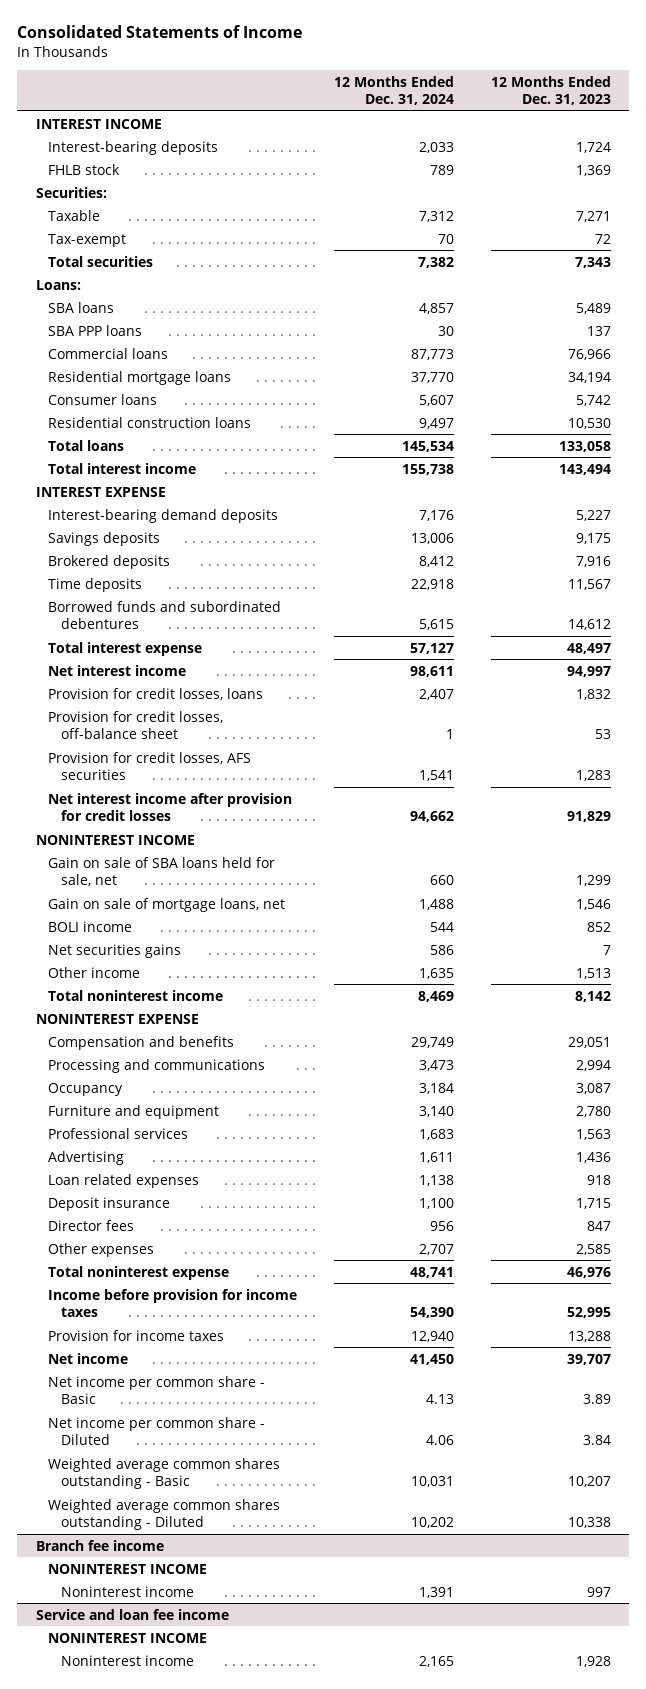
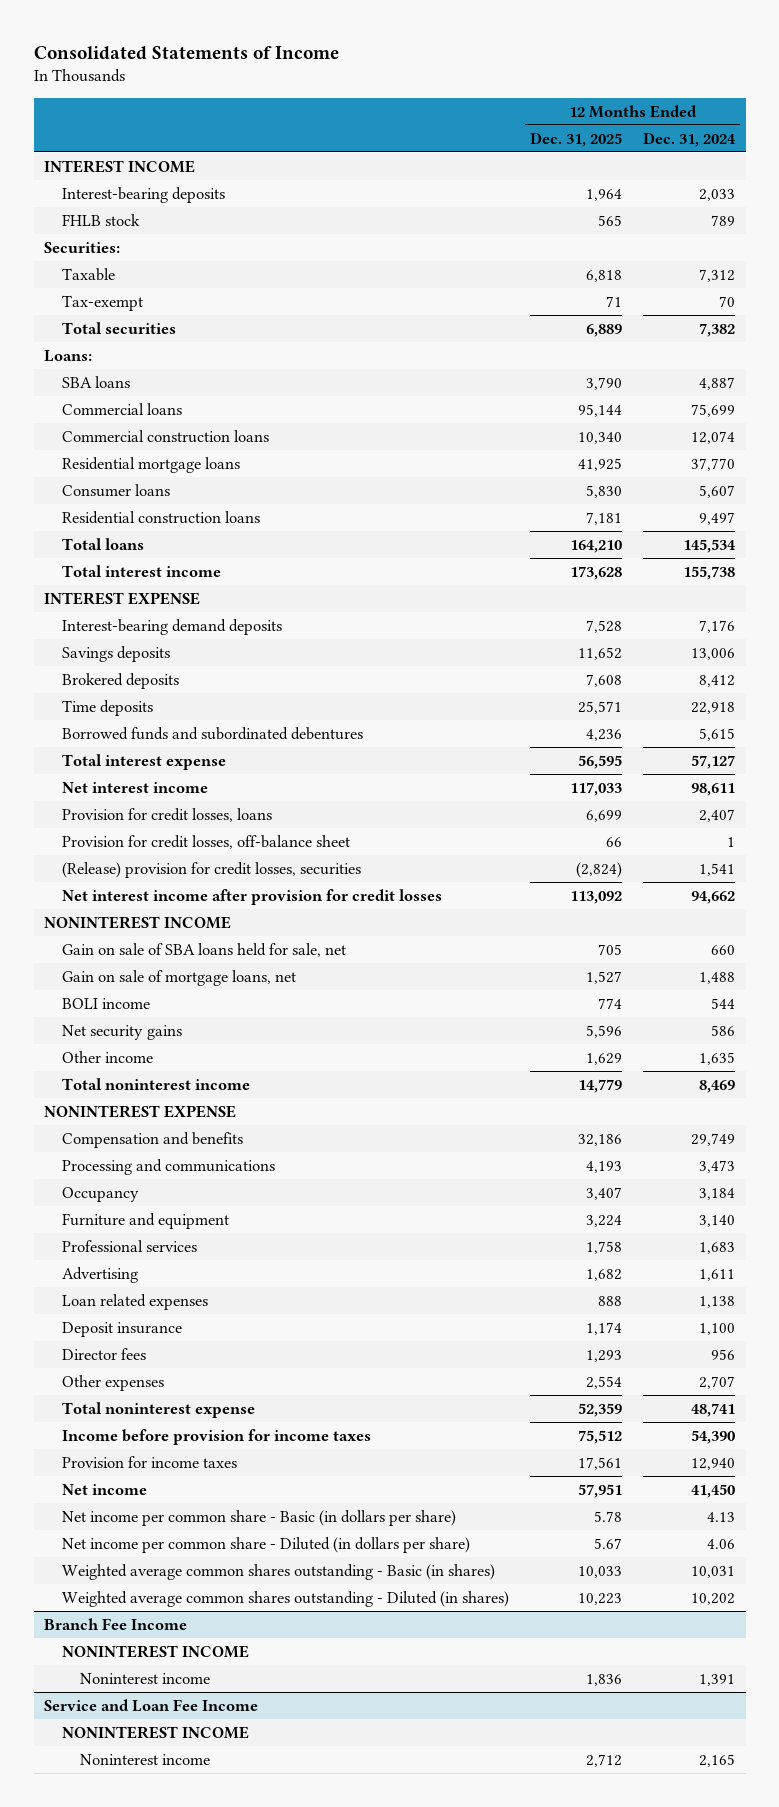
[490,75,611,105] 12 Months Ended Dec. 31, 2023 -> none
none -> [529,131,622,147] Dec. 31, 2025
[48,324,143,336] SBA PPP loans -> none
[419,302,455,314] 4,857 -> [699,376,736,390] 4,887
[411,348,455,360] 87,773 -> [691,403,736,417] 75,699
none -> [61,429,269,443] Commercial construction loans
[48,751,252,780] Provision for credit losses, AFS securities -> [61,861,361,878] (Release) provision for credit losses, securities
[48,943,182,958] Net securities gains -> [61,1024,182,1040] Net security gains
[48,1375,266,1404] Net income per common share - Basic -> [61,1509,456,1526] Net income per common share - Basic (in dollars per share)
[48,1416,266,1445] Net income per common share - Diluted -> [61,1536,470,1553] Net income per common share - Diluted (in dollars per share)
[48,1457,281,1489] Weighted average common shares outstanding - Basic -> [61,1563,495,1580] Weighted average common shares outstanding - Basic (in shares)
[48,1498,281,1530] Weighted average common shares outstanding - Diluted -> [61,1590,509,1607] Weighted average common shares outstanding - Diluted (in shares)
[35,1539,164,1551] Branch fee income -> [44,1617,188,1630] Branch Fee Income
[35,1608,229,1620] Service and loan fee income -> [44,1698,259,1712] Service and Loan Fee Income

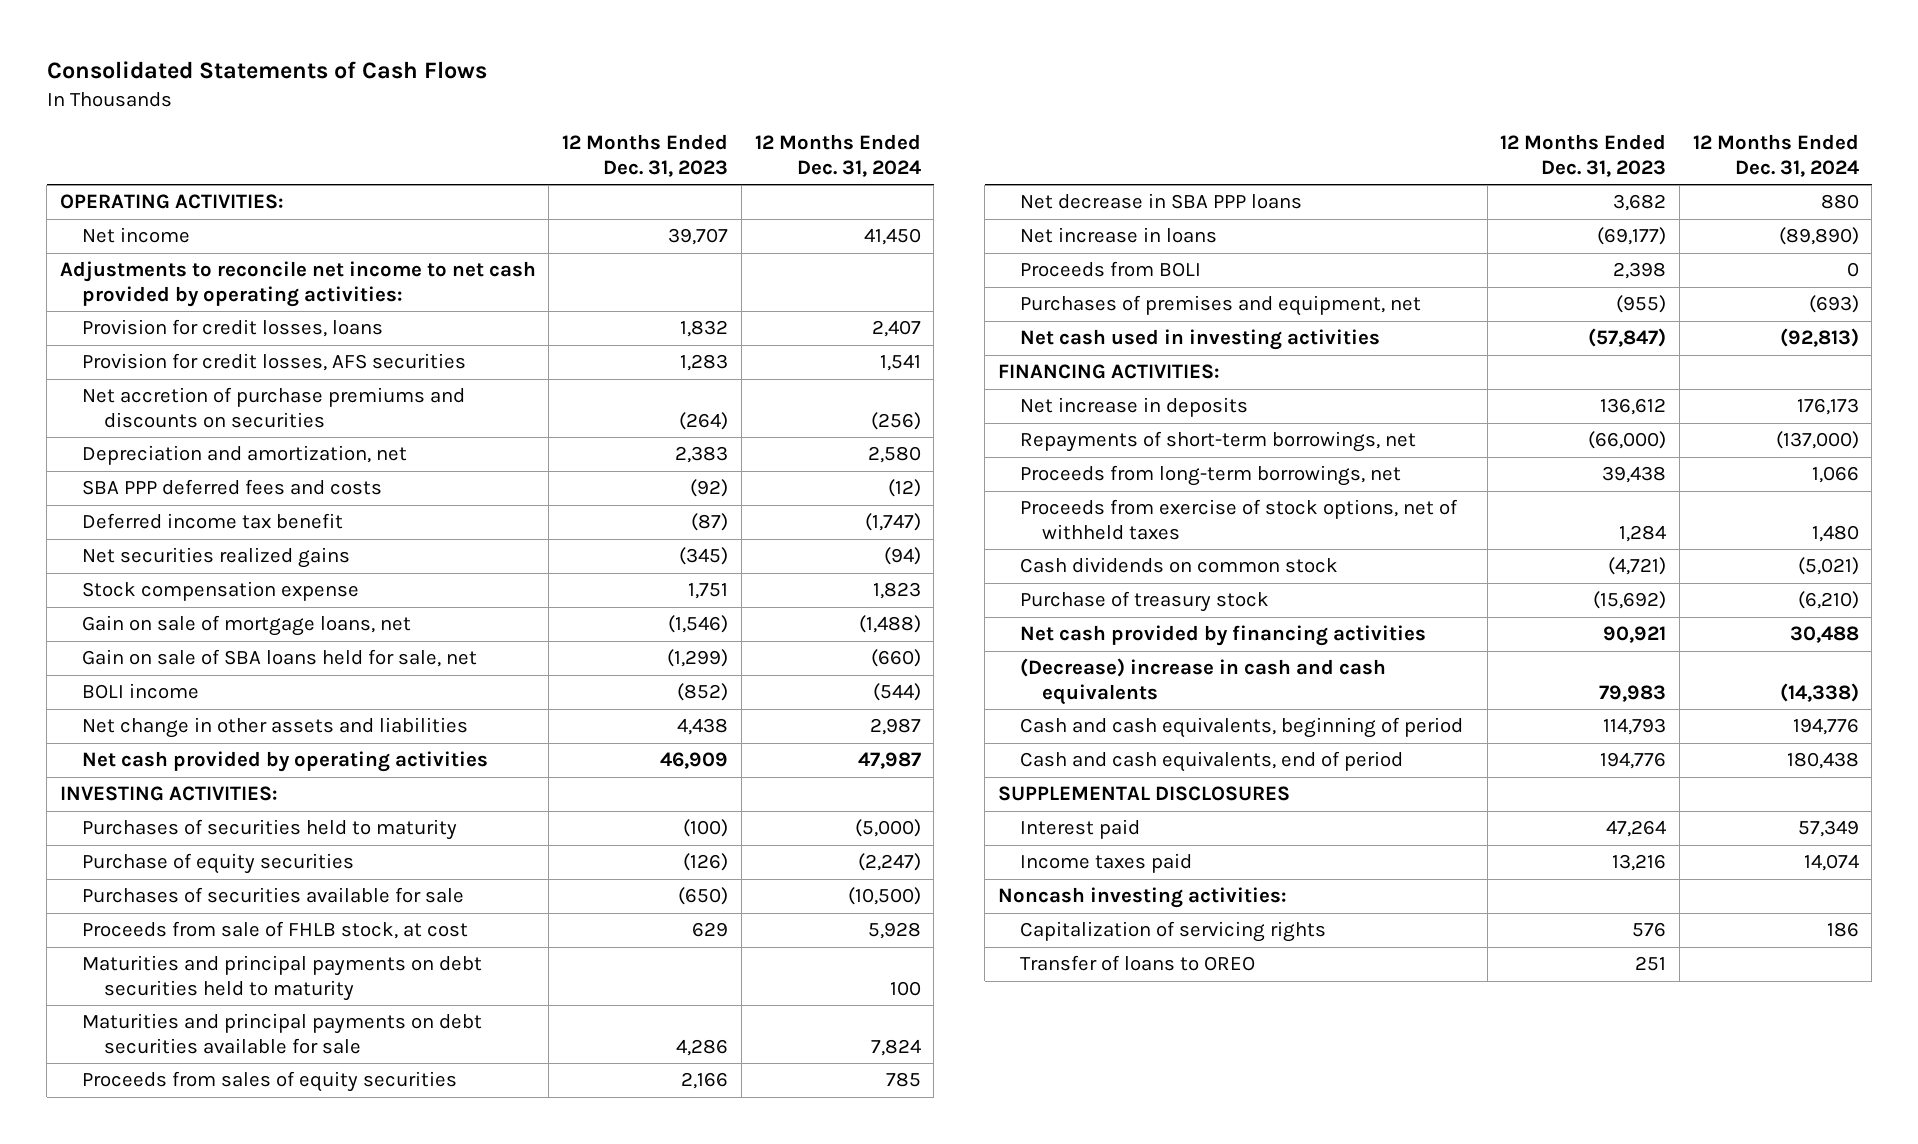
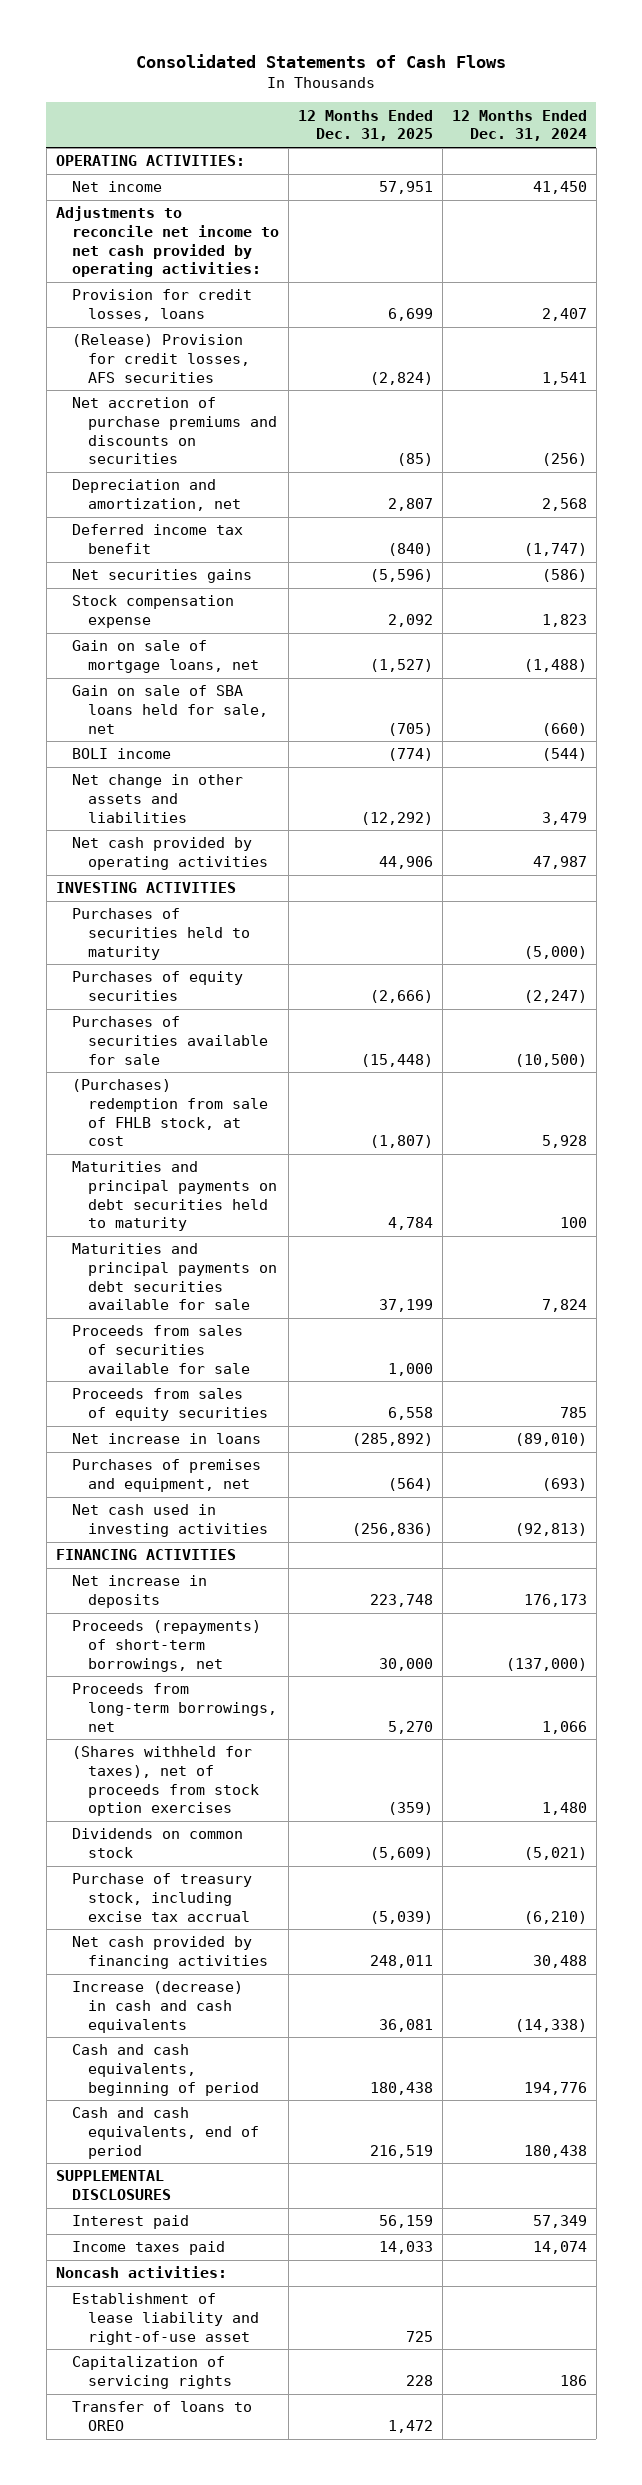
[562,134,729,177] 12 Months Ended Dec. 31, 2023 -> none
none -> [297,109,433,142] 12 Months Ended Dec. 31, 2025
[82,353,467,372] Provision for credit losses, AFS securities -> [71,334,250,383] (Release) Provision for credit losses, AFS securities
[82,479,383,496] SBA PPP deferred fees and costs -> none
[867,446,921,464] 2,580 -> [541,497,587,511] 2,568
[82,547,351,569] Net securities realized gains -> [71,569,252,584] Net securities gains
[883,547,921,566] (94) -> [541,569,587,583] (586)
[869,718,921,736] 2,987 -> [541,811,587,825] 3,479
[59,786,278,802] INVESTING ACTIVITIES: -> [55,882,236,894] INVESTING ACTIVITIES
[82,853,355,875] Purchase of equity securities -> [71,971,243,1001] Purchases of equity securities
[82,921,469,940] Proceeds from sale of FHLB stock, at cost -> [71,1079,268,1147] (Purchases) redemption from sale of FHLB stock, at cost
none -> [71,1325,250,1374] Proceeds from sales of securities available for sale
[1020,193,1303,210] Net decrease in SBA PPP loans -> none
[1020,261,1202,278] Proceeds from BOLI -> none
[1778,227,1859,246] (89,890) -> [514,1433,587,1447] (89,010)
[997,364,1220,380] FINANCING ACTIVITIES: -> [55,1549,236,1561] FINANCING ACTIVITIES
[1020,431,1417,453] Repayments of short-term borrowings, net -> [71,1620,261,1672] Proceeds (repayments) of short-term borrowings, net
[1020,499,1459,540] Proceeds from exercise of stock options, net of withheld taxes -> [71,1746,259,1817] (Shares withheld for taxes), net of proceeds from stock option exercises
[1020,557,1339,574] Cash dividends on common stock -> [71,1828,243,1858] Dividends on common stock
[1020,591,1270,613] Purchase of treasury stock -> [71,1873,252,1922] Purchase of treasury stock, including excise tax accrual
[1020,658,1387,705] (Decrease) increase in cash and cash equivalents -> [71,1981,243,2033] Increase (decrease) in cash and cash equivalents
[997,887,1287,909] Noncash investing activities: -> [55,2266,227,2279] Noncash activities:
none -> [71,2293,259,2345] Establishment of lease liability and right-of-use asset

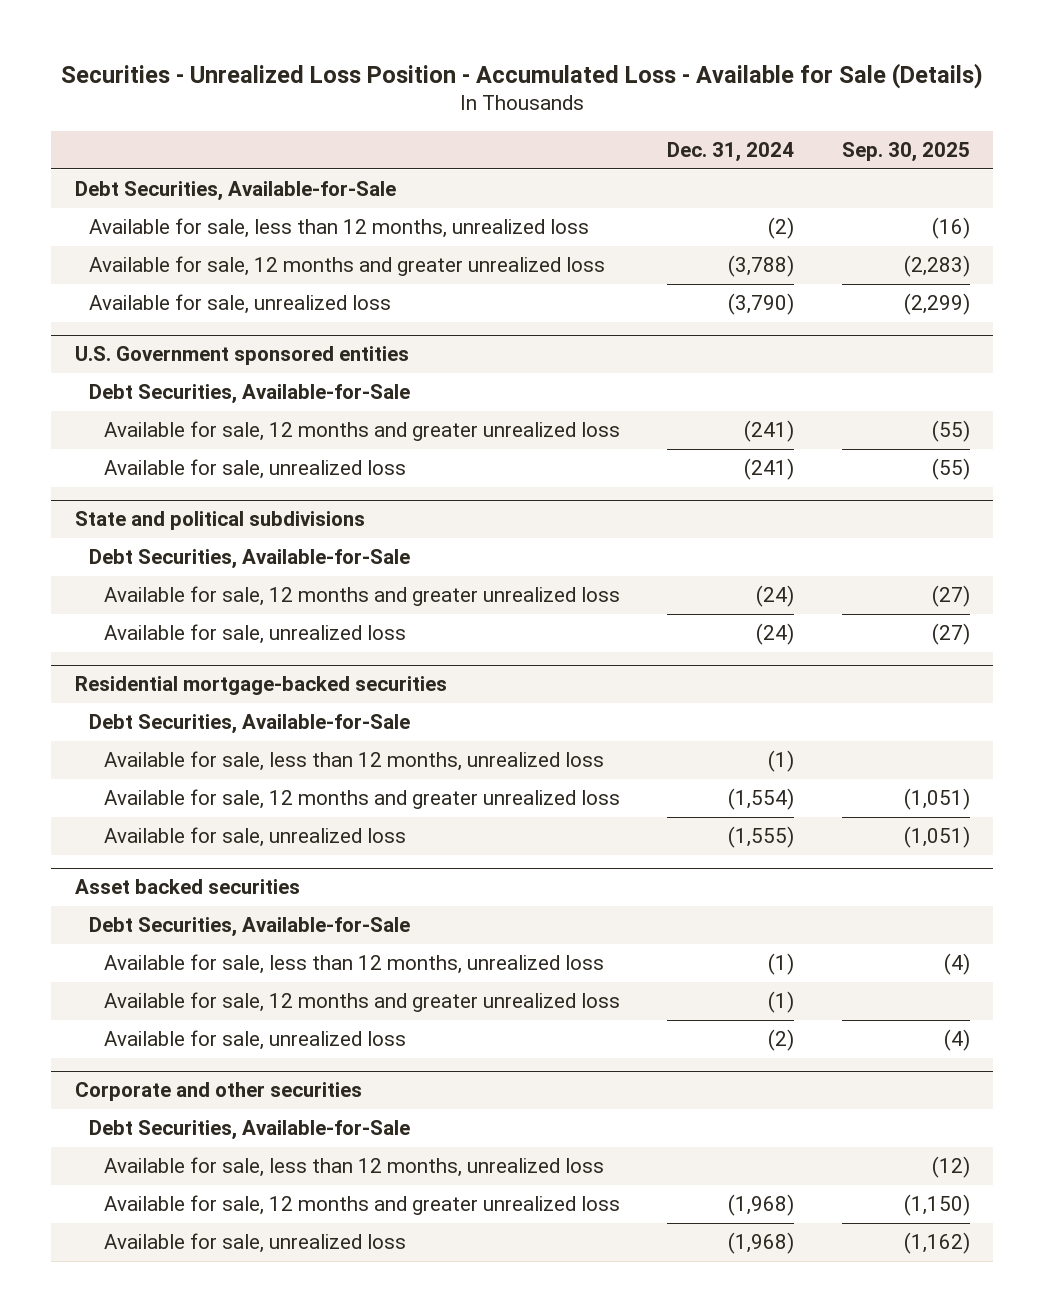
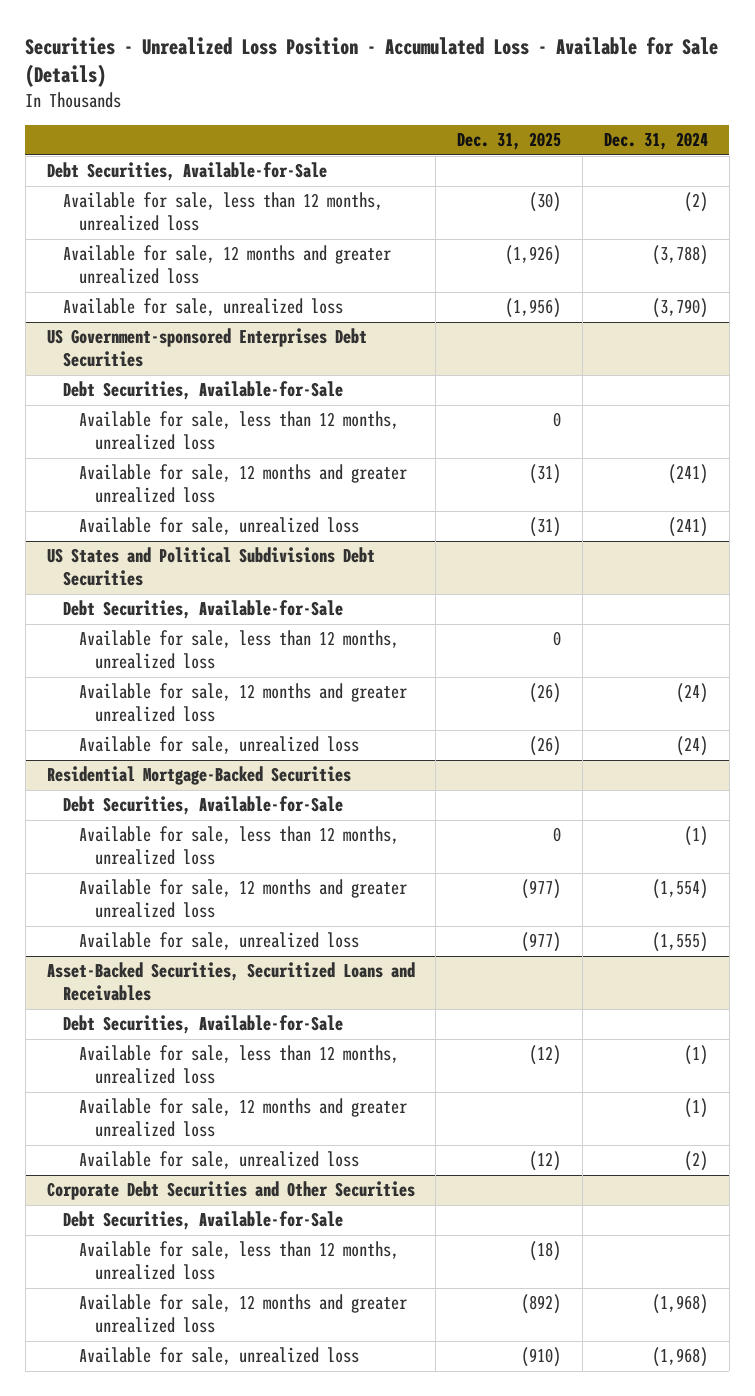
[841,141,970,162] Sep. 30, 2025 -> none
none -> [457,132,562,151] Dec. 31, 2025
[74,346,409,366] U.S. Government sponsored entities -> [46,328,367,368] US Government-sponsored Enterprises Debt Securities
none -> [78,411,399,451] Available for sale, less than 12 months, unrealized loss
[74,511,365,531] State and political subdivisions -> [46,547,375,587] US States and Political Subdivisions Debt Securities
none -> [78,630,399,670] Available for sale, less than 12 months, unrealized loss
[74,676,447,696] Residential mortgage-backed securities -> [46,766,351,786] Residential Mortgage-Backed Securities
[74,879,300,895] Asset backed securities -> [46,962,415,1002] Asset-Backed Securities, Securitized Loans and Receivables
[74,1082,362,1102] Corporate and other securities -> [46,1181,415,1201] Corporate Debt Securities and Other Securities

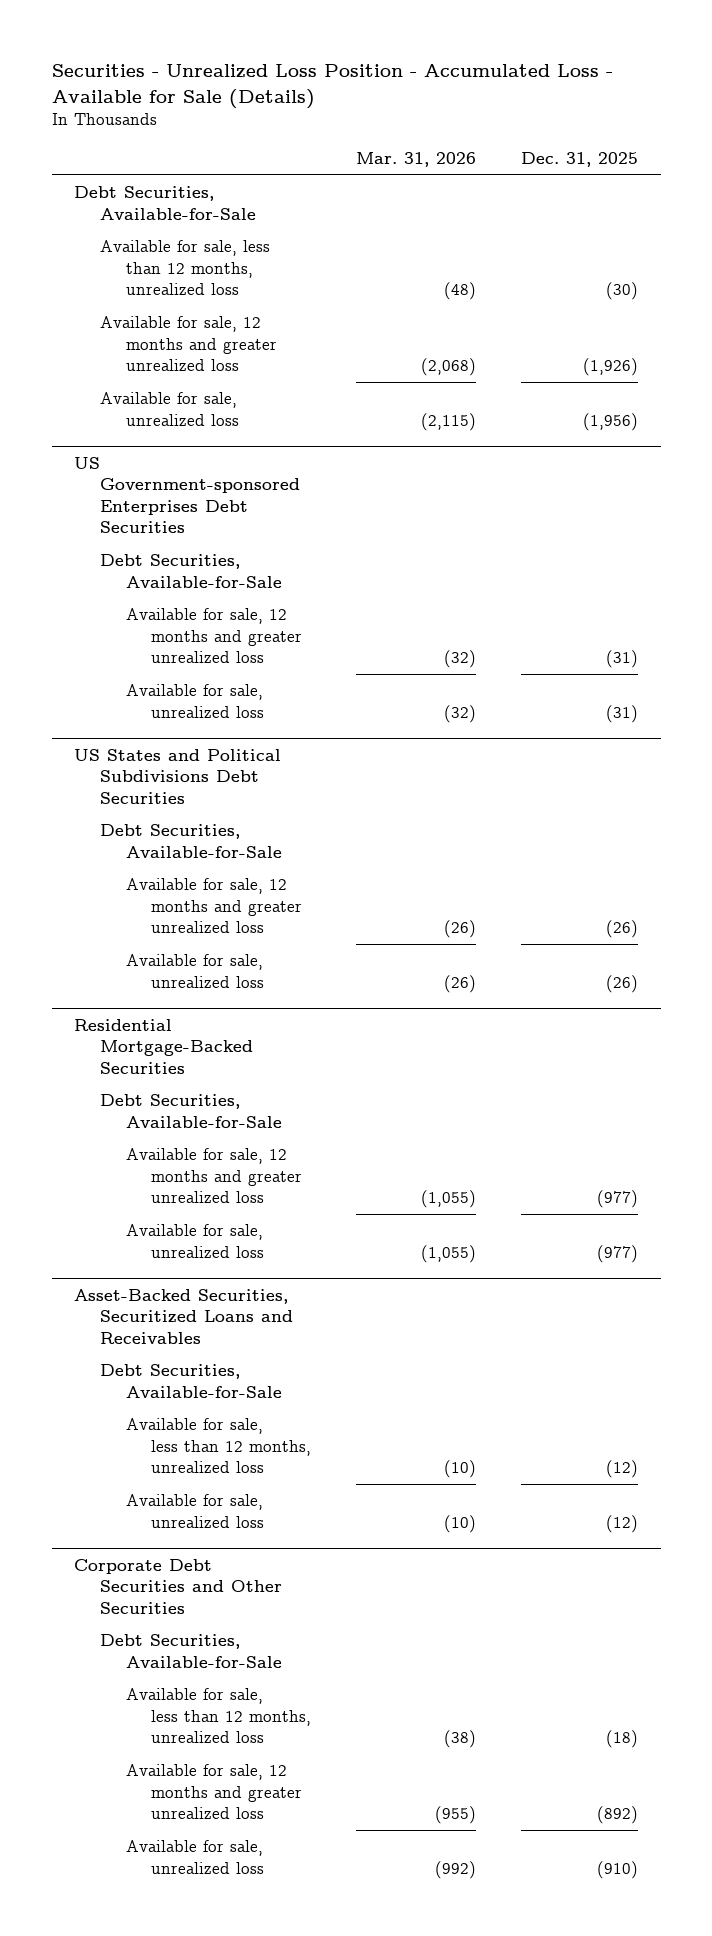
[604,132,709,151] Dec. 31, 2024 -> none
none -> [356,151,477,167] Mar. 31, 2026
[78,411,399,451] Available for sale, less than 12 months, unrealized loss -> none
[78,630,399,670] Available for sale, less than 12 months, unrealized loss -> none
[78,826,399,866] Available for sale, less than 12 months, unrealized loss -> none
[78,1098,407,1138] Available for sale, 12 months and greater unrealized loss -> none

